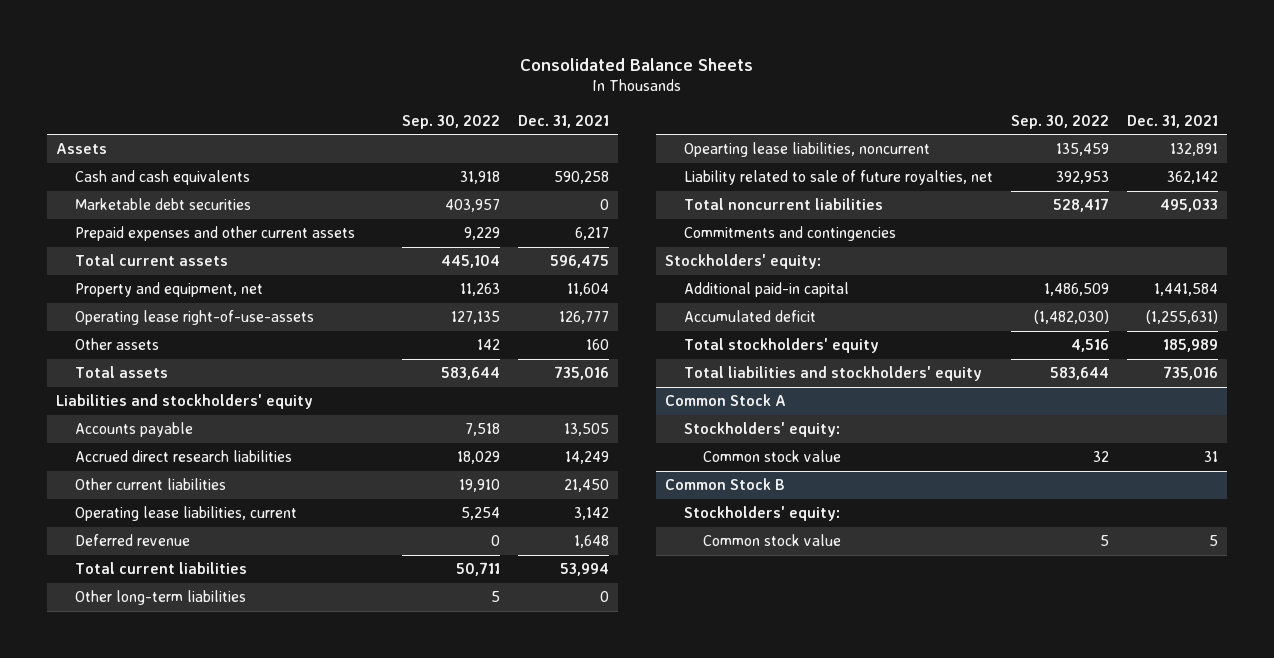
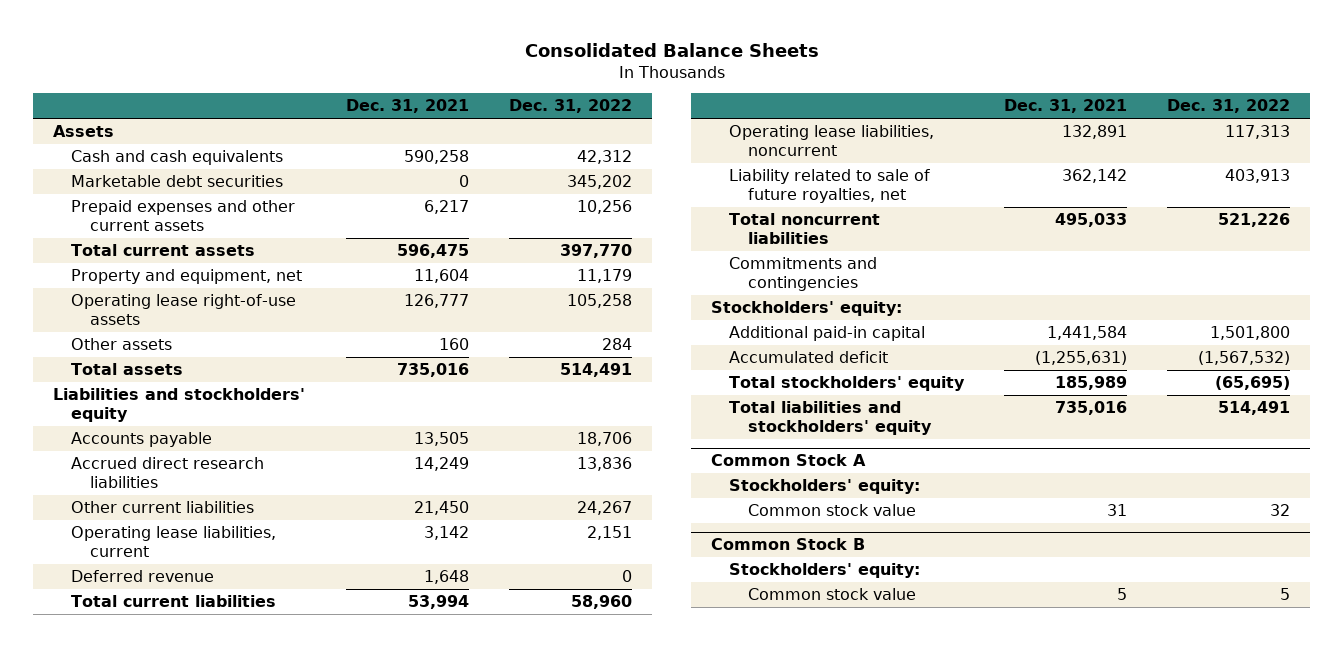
[401,114,500,129] Sep. 30, 2022 -> none
none -> [509,99,633,114] Dec. 31, 2022
[74,309,314,325] Operating lease right-of-use-assets -> [71,294,297,325] Operating lease right-of-use assets
[74,589,246,605] Other long-term liabilities -> none
[683,141,930,157] Opearting lease liabilities, noncurrent -> [729,125,935,156] Operating lease liabilities, noncurrent

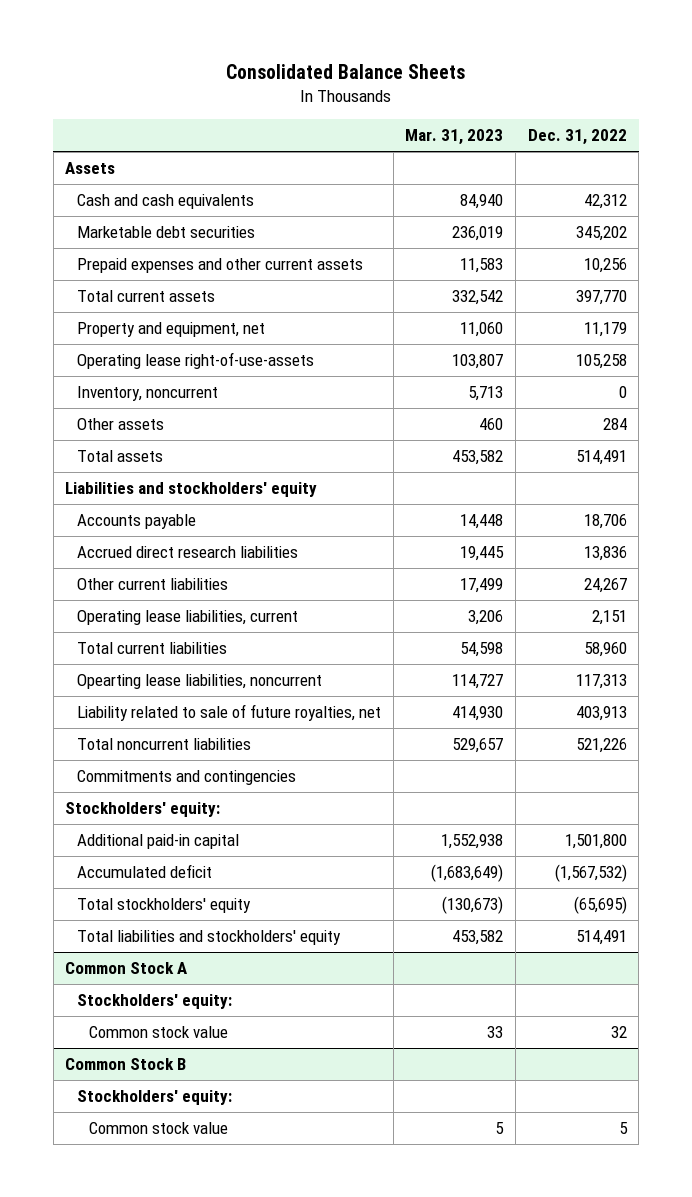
[346,99,470,114] Dec. 31, 2021 -> none
none -> [405,129,504,146] Mar. 31, 2023
[71,294,297,325] Operating lease right-of-use assets -> [77,352,315,370] Operating lease right-of-use-assets
none -> [77,386,219,402] Inventory, noncurrent
[71,570,215,583] Deferred revenue -> none
[729,125,935,156] Operating lease liabilities, noncurrent -> [77,674,323,690] Opearting lease liabilities, noncurrent

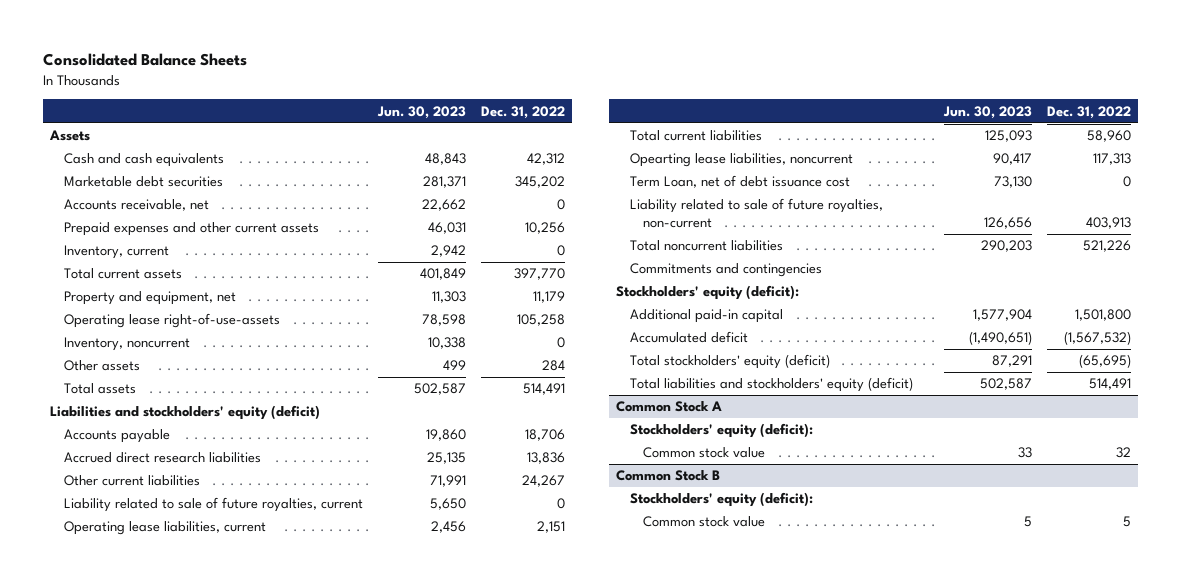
[405,129,504,146] Mar. 31, 2023 -> none
none -> [376,105,466,119] Jun. 30, 2023
none -> [63,199,209,212] Accounts receivable, net
none -> [63,245,169,260] Inventory, current
[65,482,318,498] Liabilities and stockholders' equity -> [50,405,321,421] Liabilities and stockholders' equity (deficit)
none -> [63,497,363,513] Liability related to sale of future royalties, current
none -> [629,175,850,189] Term Loan, net of debt issuance cost
[77,704,382,722] Liability related to sale of future royalties, net -> [629,198,883,228] Liability related to sale of future royalties, non-current
[65,802,221,818] Stockholders' equity: -> [616,285,800,301] Stockholders' equity (deficit):
[77,898,252,914] Total stockholders' equity -> [629,354,830,370] Total stockholders' equity (deficit)
[77,930,342,946] Total liabilities and stockholders' equity -> [629,377,913,393] Total liabilities and stockholders' equity (deficit)
[77,994,233,1010] Stockholders' equity: -> [629,423,813,439] Stockholders' equity (deficit):
[77,1090,233,1106] Stockholders' equity: -> [629,492,813,508] Stockholders' equity (deficit):

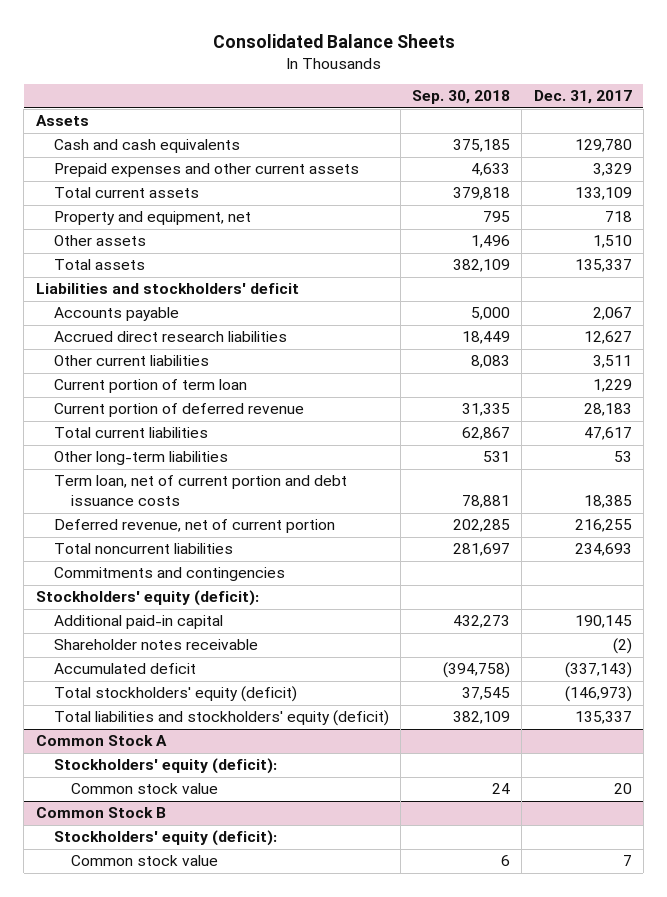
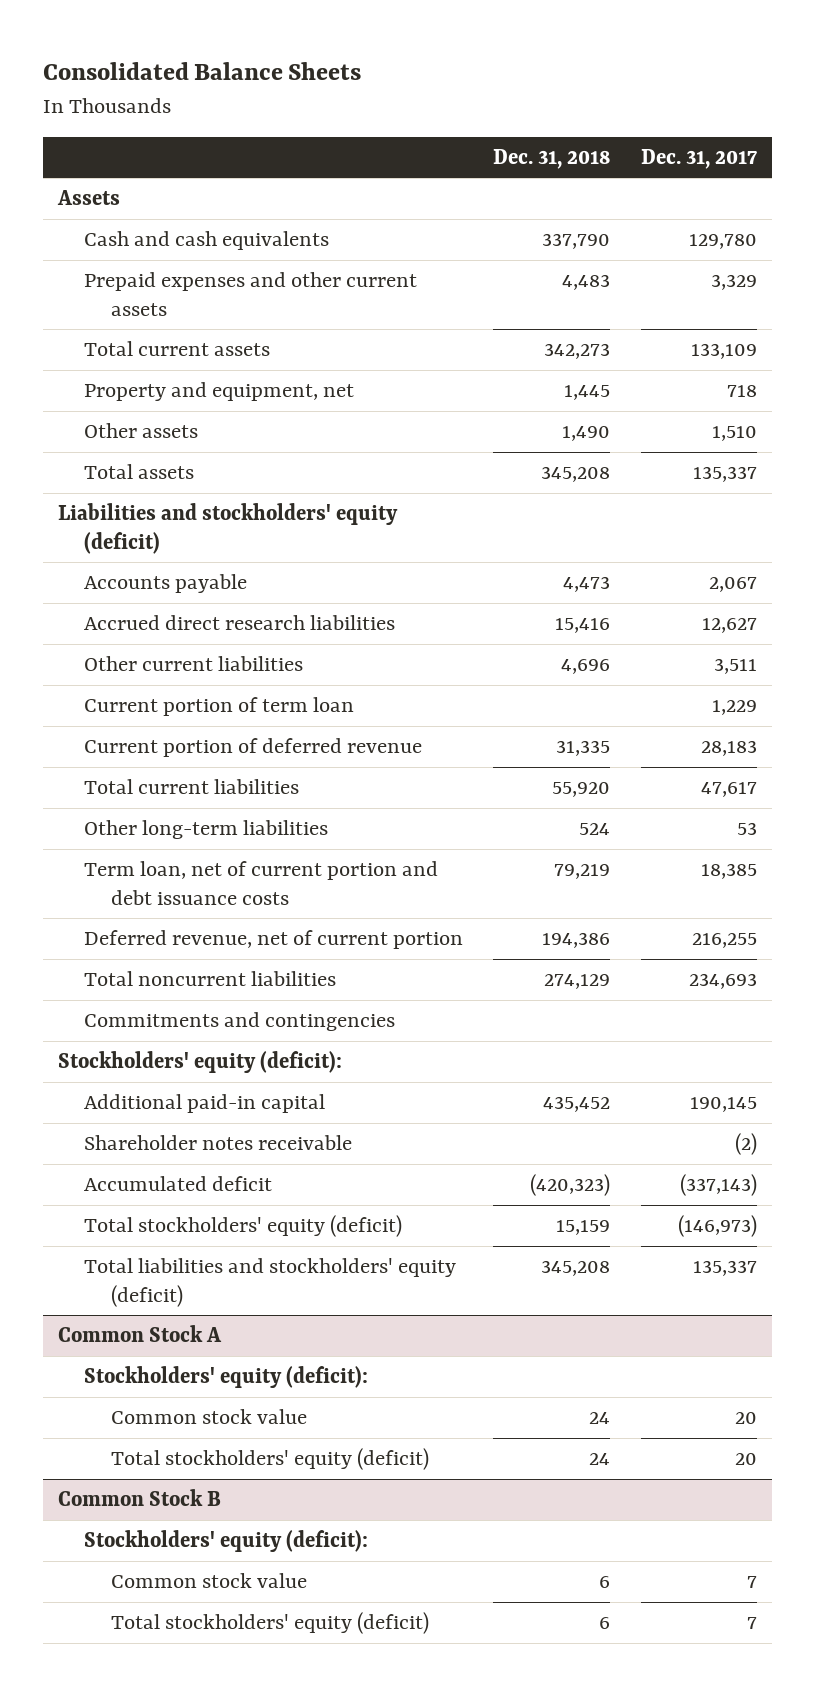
[412,90,511,105] Sep. 30, 2018 -> none
none -> [493,148,611,169] Dec. 31, 2018
[35,283,299,295] Liabilities and stockholders' deficit -> [57,503,398,554] Liabilities and stockholders' equity (deficit)
none -> [110,1448,429,1471] Total stockholders' equity (deficit)
none -> [110,1612,429,1635] Total stockholders' equity (deficit)

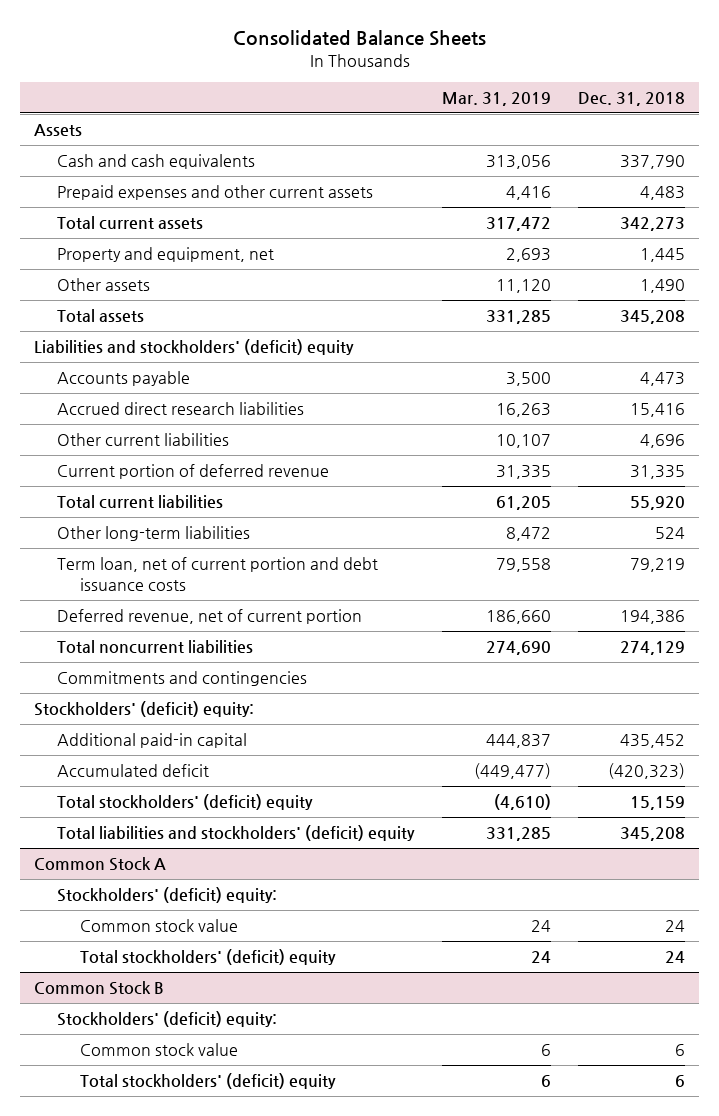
[640,148,757,169] Dec. 31, 2017 -> none
none -> [441,92,551,107] Mar. 31, 2019
[57,503,398,554] Liabilities and stockholders' equity (deficit) -> [33,338,354,355] Liabilities and stockholders' (deficit) equity
[84,697,355,717] Current portion of term loan -> none
[57,1051,342,1074] Stockholders' equity (deficit): -> [33,700,254,717] Stockholders' (deficit) equity:
[84,1135,353,1151] Shareholder notes receivable -> none
[84,1215,403,1238] Total stockholders' equity (deficit) -> [56,793,313,810] Total stockholders' (deficit) equity
[84,1258,457,1307] Total liabilities and stockholders' equity (deficit) -> [56,824,415,841] Total liabilities and stockholders' (deficit) equity
[84,1366,369,1389] Stockholders' equity (deficit): -> [56,886,277,903] Stockholders' (deficit) equity:
[110,1448,429,1471] Total stockholders' equity (deficit) -> [80,948,337,965] Total stockholders' (deficit) equity
[84,1530,369,1553] Stockholders' equity (deficit): -> [56,1010,277,1027] Stockholders' (deficit) equity:
[110,1612,429,1635] Total stockholders' equity (deficit) -> [80,1072,337,1089] Total stockholders' (deficit) equity

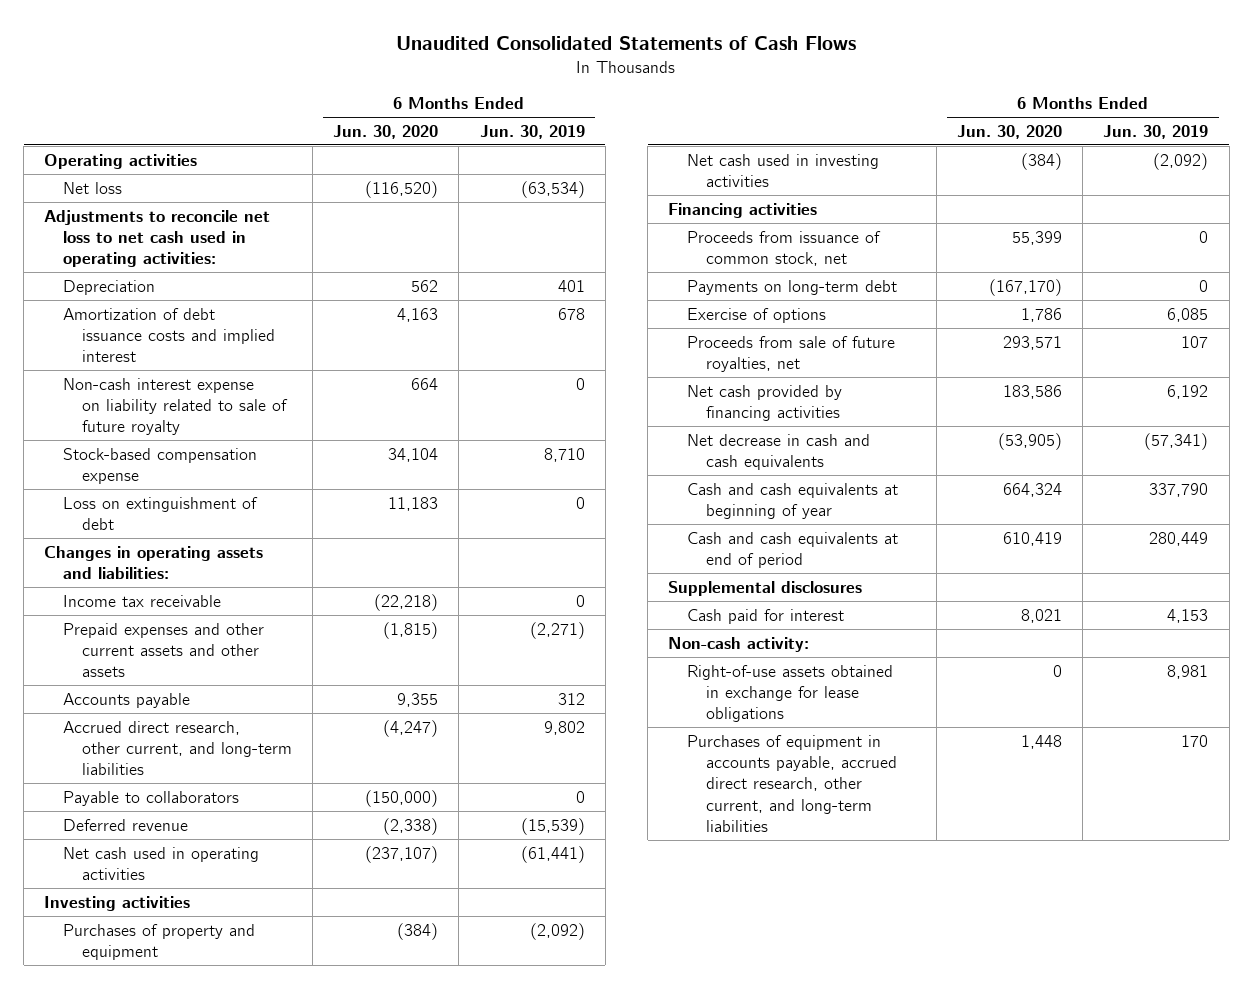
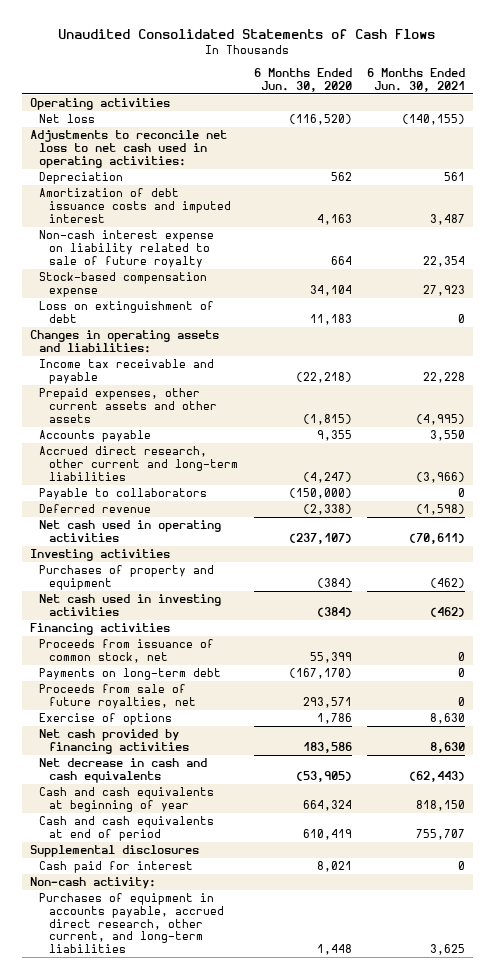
[479,124,585,139] Jun. 30, 2019 -> none
none -> [366,67,465,92] 6 Months Ended Jun. 30, 2021
[63,307,275,363] Amortization of debt issuance costs and implied interest -> [39,188,232,223] Amortization of debt issuance costs and imputed interest
[63,594,222,607] Income tax receivable -> [39,359,215,384] Income tax receivable and payable
[63,622,265,678] Prepaid expenses and other current assets and other assets -> [39,388,218,423] Prepaid expenses, other current assets and other assets
[63,720,292,776] Accrued direct research, other current, and long-term liabilities -> [39,446,239,481] Accrued direct research, other current and long-term liabilities
[686,307,826,323] Exercise of options -> [39,713,173,726] Exercise of options
[686,664,893,723] Right-of-use assets obtained in exchange for lease obligations -> none

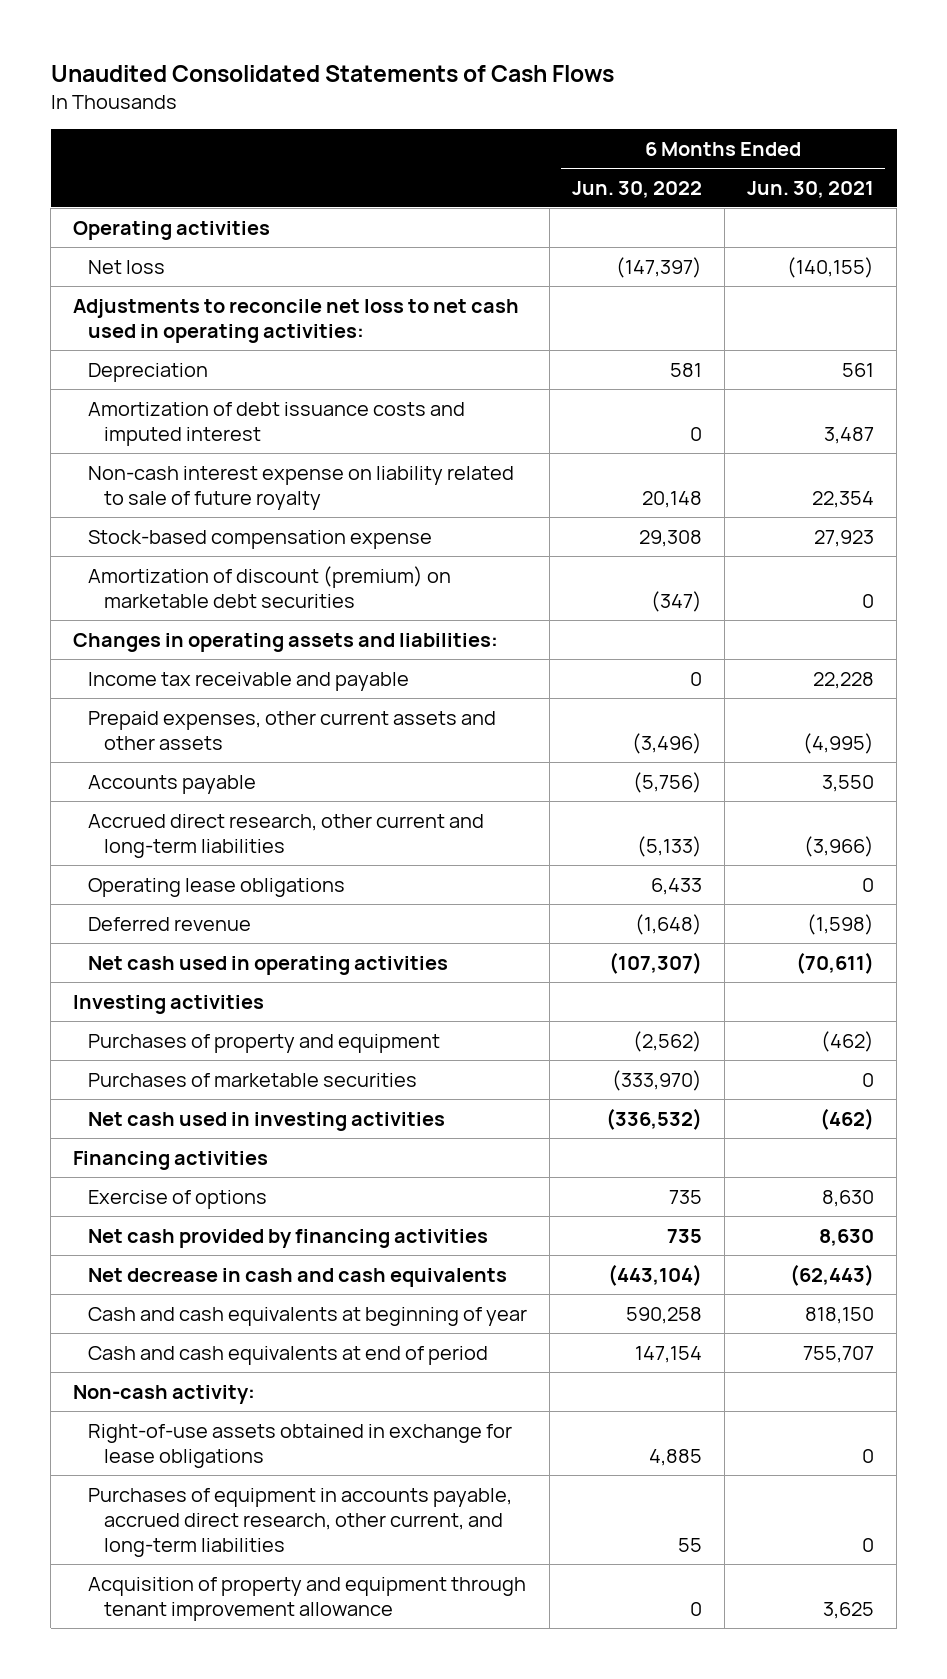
[253,67,352,92] 6 Months Ended Jun. 30, 2020 -> none
none -> [572,180,703,198] Jun. 30, 2022
[39,301,215,323] Loss on extinguishment of debt -> none
none -> [88,565,452,609] Amortization of discount (premium) on marketable debt securities
[39,488,208,501] Payable to collaborators -> none
none -> [88,877,346,897] Operating lease obligations
none -> [88,1072,418,1087] Purchases of marketable securities
[39,639,215,663] Proceeds from issuance of common stock, net -> none
[39,668,222,681] Payments on long-term debt -> none
[39,684,197,709] Proceeds from sale of future royalties, net -> none
[29,845,199,858] Supplemental disclosures -> none
[39,861,194,874] Cash paid for interest -> none
none -> [88,1423,513,1469] Right-of-use assets obtained in exchange for lease obligations
[429,944,465,956] 3,625 -> [862,1538,875,1553] 0
none -> [88,1576,527,1622] Acquisition of property and equipment through tenant improvement allowance

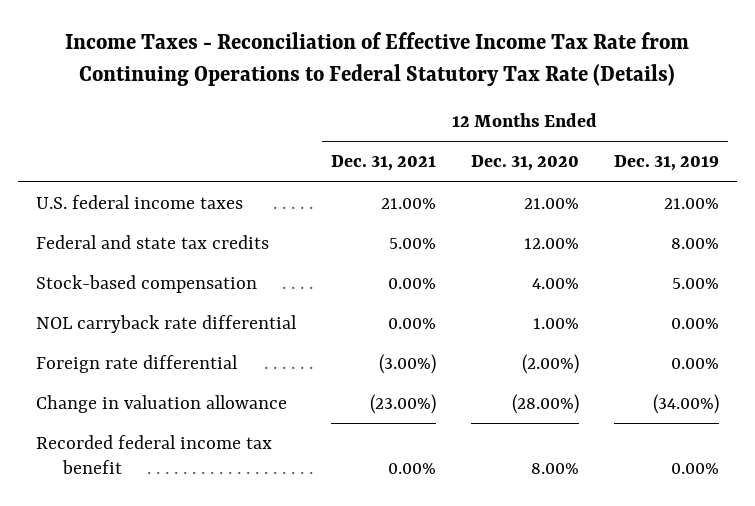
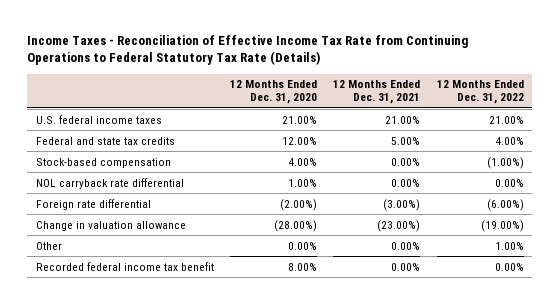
[614,155,720,172] Dec. 31, 2019 -> none
none -> [436,80,524,105] 12 Months Ended Dec. 31, 2022
none -> [35,241,62,250] Other

